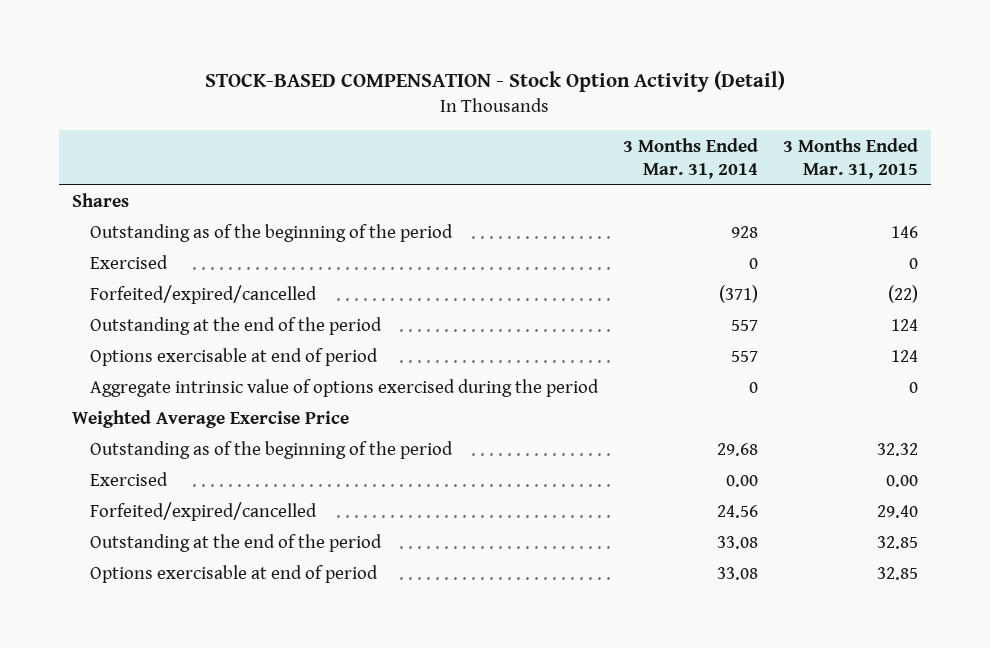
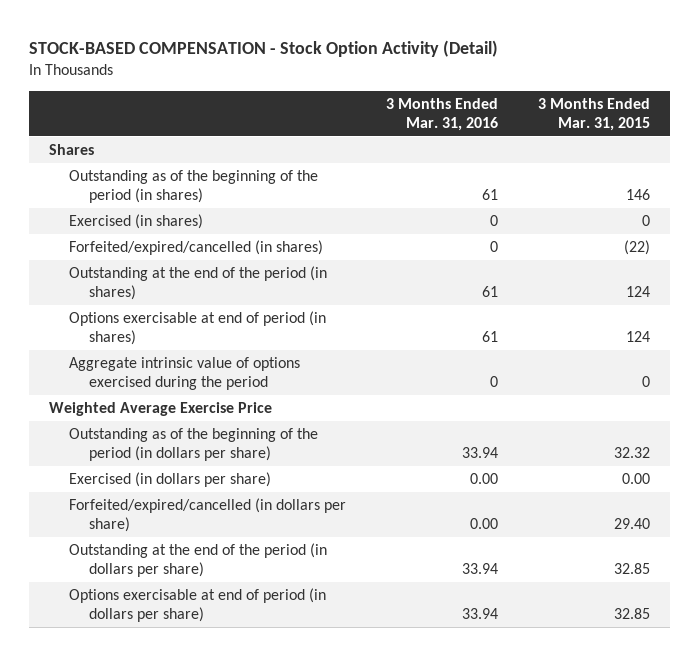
[623,137,759,179] 3 Months Ended Mar. 31, 2014 -> none
none -> [386,98,499,131] 3 Months Ended Mar. 31, 2016
[90,224,454,243] Outstanding as of the beginning of the period -> [68,170,318,203] Outstanding as of the beginning of the period (in shares)
[90,255,169,270] Exercised -> [68,214,203,230] Exercised (in shares)
[90,285,318,305] Forfeited/expired/cancelled -> [68,240,323,256] Forfeited/expired/cancelled (in shares)
[90,317,383,336] Outstanding at the end of the period -> [68,266,327,300] Outstanding at the end of the period (in shares)
[90,348,379,367] Options exercisable at end of period -> [68,311,326,345] Options exercisable at end of period (in shares)
[90,441,454,460] Outstanding as of the beginning of the period -> [68,428,318,461] Outstanding as of the beginning of the period (in dollars per share)
[90,472,169,487] Exercised -> [68,472,271,488] Exercised (in dollars per share)
[90,502,318,522] Forfeited/expired/cancelled -> [68,498,346,532] Forfeited/expired/cancelled (in dollars per share)
[90,534,383,553] Outstanding at the end of the period -> [68,543,327,577] Outstanding at the end of the period (in dollars per share)
[90,565,379,584] Options exercisable at end of period -> [68,588,326,622] Options exercisable at end of period (in dollars per share)

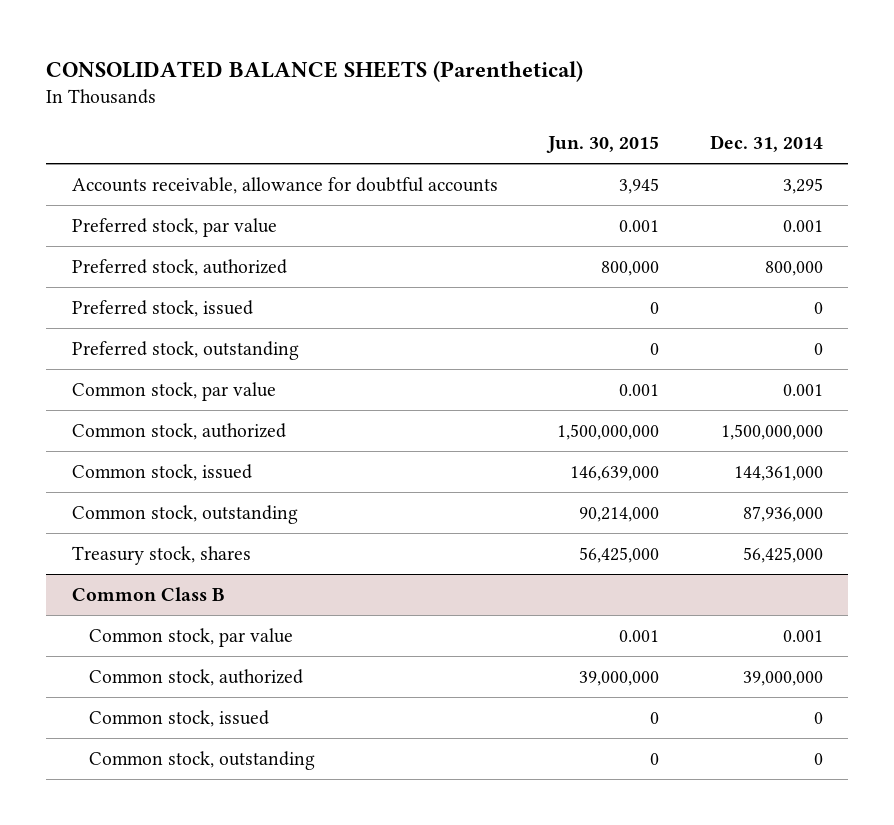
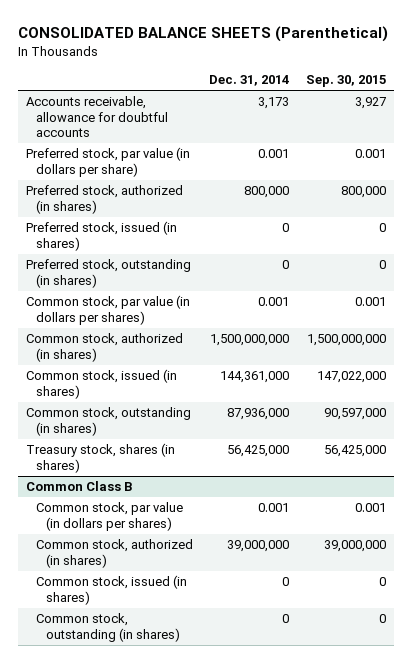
[546,136,660,154] Jun. 30, 2015 -> none
none -> [306,74,387,87] Sep. 30, 2015
[782,177,823,194] 3,295 -> [258,97,290,110] 3,173
[71,217,277,237] Preferred stock, par value -> [25,147,190,177] Preferred stock, par value (in dollars per share)
[71,258,287,276] Preferred stock, authorized -> [25,185,183,214] Preferred stock, authorized (in shares)
[71,299,253,317] Preferred stock, issued -> [25,221,177,251] Preferred stock, issued (in shares)
[71,340,299,360] Preferred stock, outstanding -> [25,259,191,288] Preferred stock, outstanding (in shares)
[71,381,276,401] Common stock, par value -> [25,295,190,325] Common stock, par value (in dollars per shares)
[71,422,286,440] Common stock, authorized -> [25,333,183,362] Common stock, authorized (in shares)
[71,463,252,481] Common stock, issued -> [25,369,177,399] Common stock, issued (in shares)
[71,504,298,524] Common stock, outstanding -> [25,407,191,436] Common stock, outstanding (in shares)
[71,545,251,565] Treasury stock, shares -> [25,443,175,473] Treasury stock, shares (in shares)
[88,627,293,647] Common stock, par value -> [35,502,183,531] Common stock, par value (in dollars per shares)
[88,668,303,686] Common stock, authorized -> [35,539,193,568] Common stock, authorized (in shares)
[88,709,269,727] Common stock, issued -> [35,575,187,605] Common stock, issued (in shares)
[88,750,315,770] Common stock, outstanding -> [35,613,180,642] Common stock, outstanding (in shares)

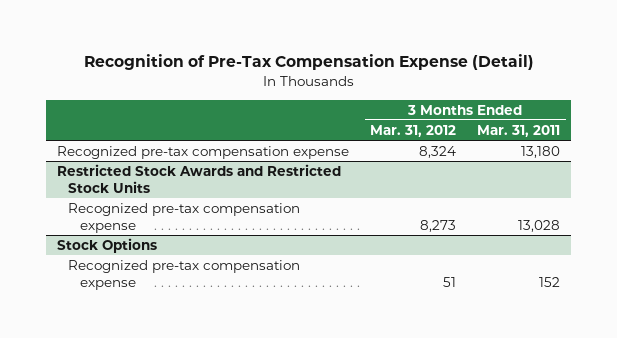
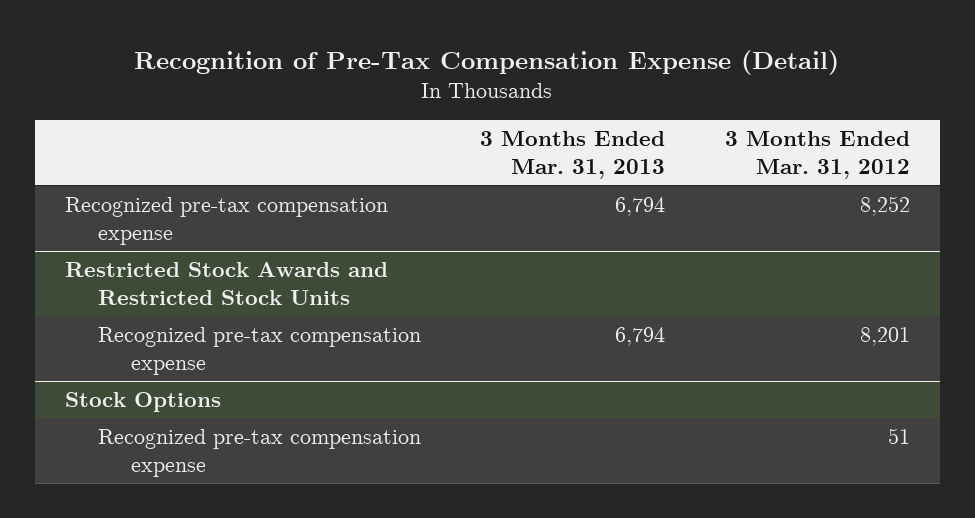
[477,124,561,137] Mar. 31, 2011 -> none
none -> [480,130,666,179] 3 Months Ended Mar. 31, 2013
[419,145,457,158] 8,324 -> [859,195,910,216] 8,252
[420,219,457,232] 8,273 -> [859,326,910,346] 8,201

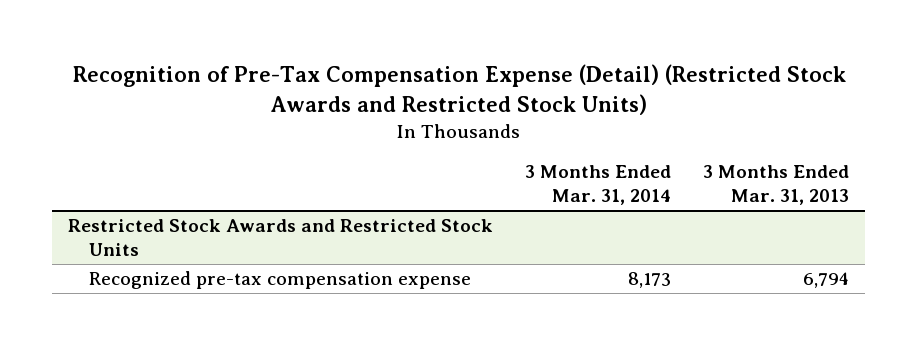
[134,49,840,75] Recognition of Pre-Tax Compensation Expense (Detail) -> [72,63,846,115] Recognition of Pre-Tax Compensation Expense (Detail) (Restricted Stock Awards and Restricted Stock Units)
[724,130,910,179] 3 Months Ended Mar. 31, 2012 -> none
none -> [525,164,672,206] 3 Months Ended Mar. 31, 2014
[65,196,389,245] Recognized pre-tax compensation expense -> none
[65,391,222,412] Stock Options -> none
[97,428,421,477] Recognized pre-tax compensation expense -> none

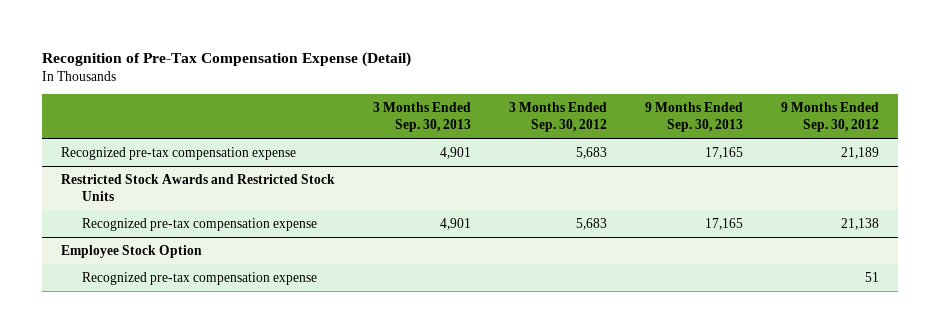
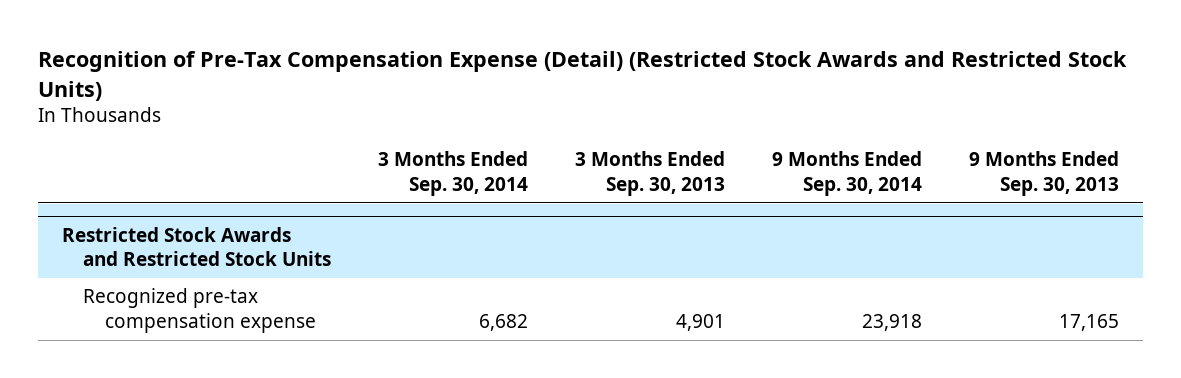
[42,51,412,67] Recognition of Pre-Tax Compensation Expense (Detail) -> [38,51,1128,101] Recognition of Pre-Tax Compensation Expense (Detail) (Restricted Stock Awards and Restricted Stock Units)
[509,102,608,132] 3 Months Ended Sep. 30, 2012 -> none
[780,102,879,132] 9 Months Ended Sep. 30, 2012 -> none
none -> [378,151,529,196] 3 Months Ended Sep. 30, 2014
none -> [772,151,923,196] 9 Months Ended Sep. 30, 2014
[61,146,297,160] Recognized pre-tax compensation expense -> none
[61,244,203,258] Employee Stock Option -> none
[81,271,317,285] Recognized pre-tax compensation expense -> none

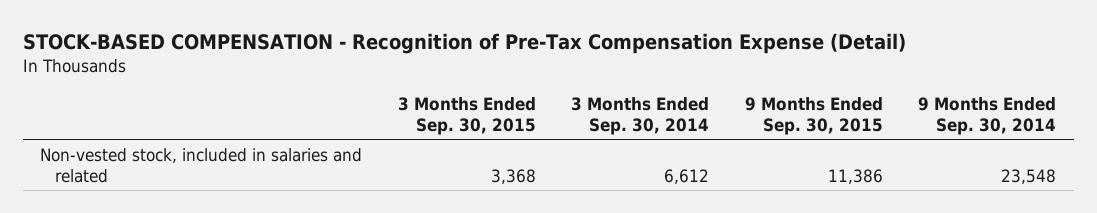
[38,51,1128,101] Recognition of Pre-Tax Compensation Expense (Detail) (Restricted Stock Awards and Restricted Stock Units) -> [22,33,906,55] STOCK-BASED COMPENSATION - Recognition of Pre-Tax Compensation Expense (Detail)
[575,151,726,196] 3 Months Ended Sep. 30, 2013 -> none
[969,151,1120,196] 9 Months Ended Sep. 30, 2013 -> none
none -> [397,97,536,135] 3 Months Ended Sep. 30, 2015
none -> [744,97,883,135] 9 Months Ended Sep. 30, 2015
[61,226,332,266] Restricted Stock Awards and Restricted Stock Units -> none
[83,288,316,333] Recognized pre-tax compensation expense -> none
none -> [40,147,363,183] Non-vested stock, included in salaries and related

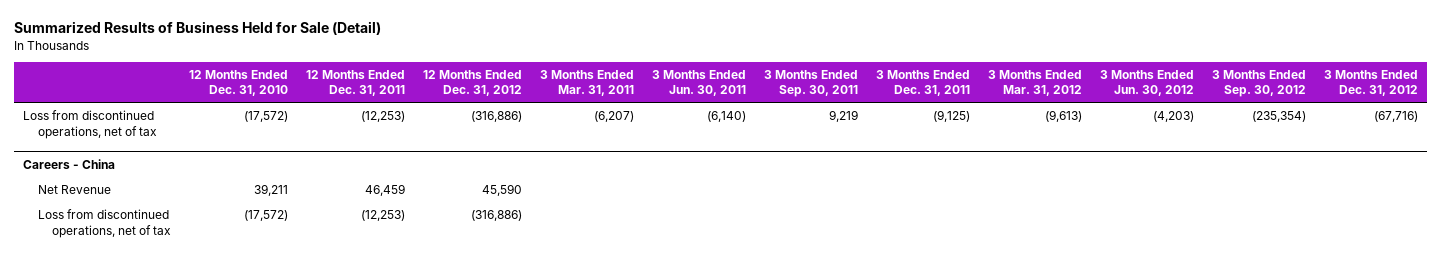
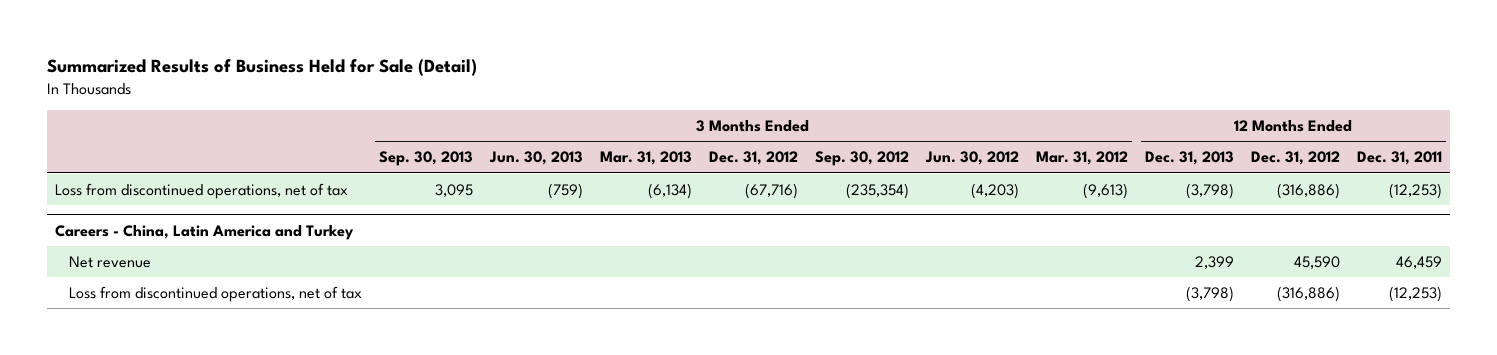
[189,69,289,97] 12 Months Ended Dec. 31, 2010 -> none
[540,69,635,97] 3 Months Ended Mar. 31, 2011 -> none
[652,69,747,97] 3 Months Ended Jun. 30, 2011 -> none
[764,69,859,98] 3 Months Ended Sep. 30, 2011 -> none
[876,69,971,97] 3 Months Ended Dec. 31, 2011 -> none
none -> [378,151,473,167] Sep. 30, 2013
none -> [488,151,583,166] Jun. 30, 2013
none -> [599,151,692,166] Mar. 31, 2013
none -> [1144,151,1234,166] Dec. 31, 2013
[23,158,116,169] Careers - China -> none
none -> [55,224,355,240] Careers - China, Latin America and Turkey
[37,184,111,194] Net Revenue -> [69,256,152,269] Net revenue

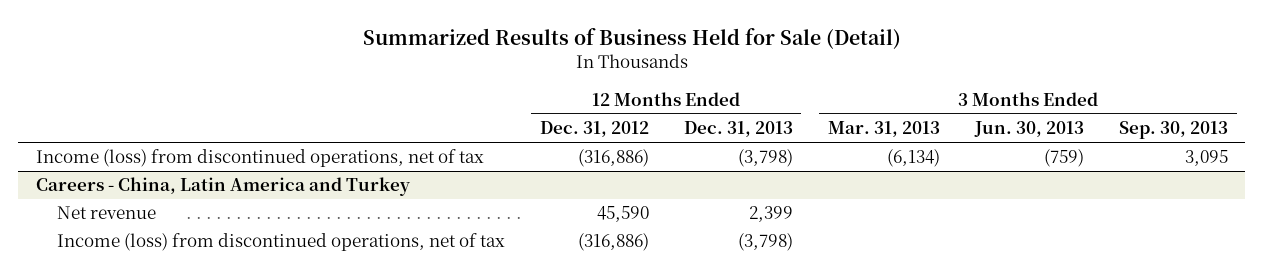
[708,151,798,166] Dec. 31, 2012 -> none
[814,151,909,167] Sep. 30, 2012 -> none
[924,151,1019,166] Jun. 30, 2012 -> none
[1035,151,1128,166] Mar. 31, 2012 -> none
[1356,151,1442,166] Dec. 31, 2011 -> none
[55,183,349,200] Loss from discontinued operations, net of tax -> [35,149,484,168] Income (loss) from discontinued operations, net of tax
[69,286,363,303] Loss from discontinued operations, net of tax -> [56,233,505,252] Income (loss) from discontinued operations, net of tax

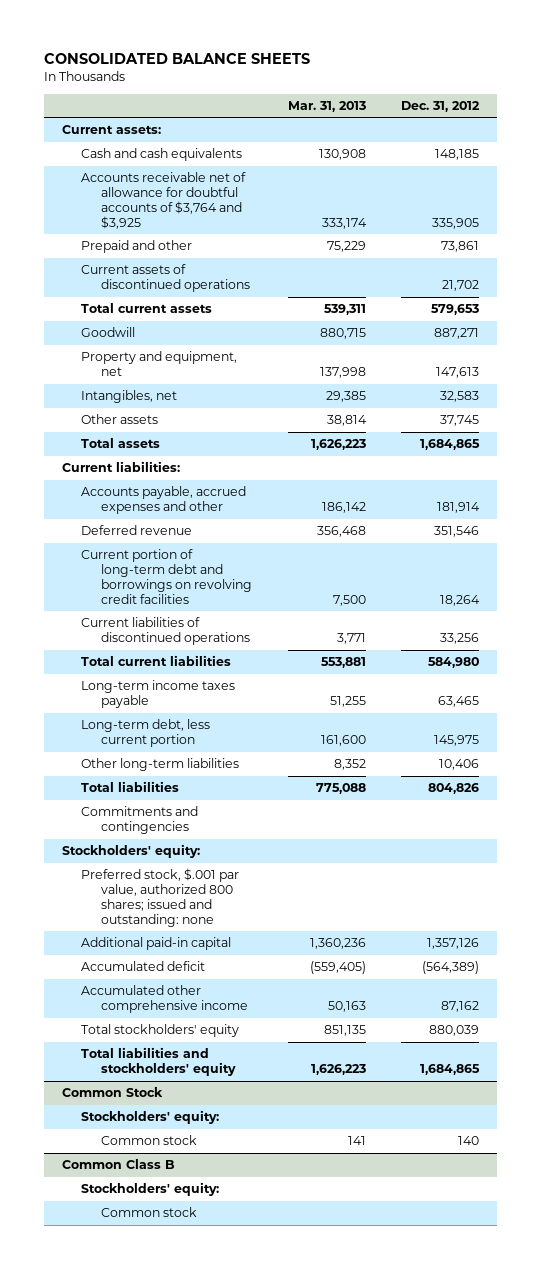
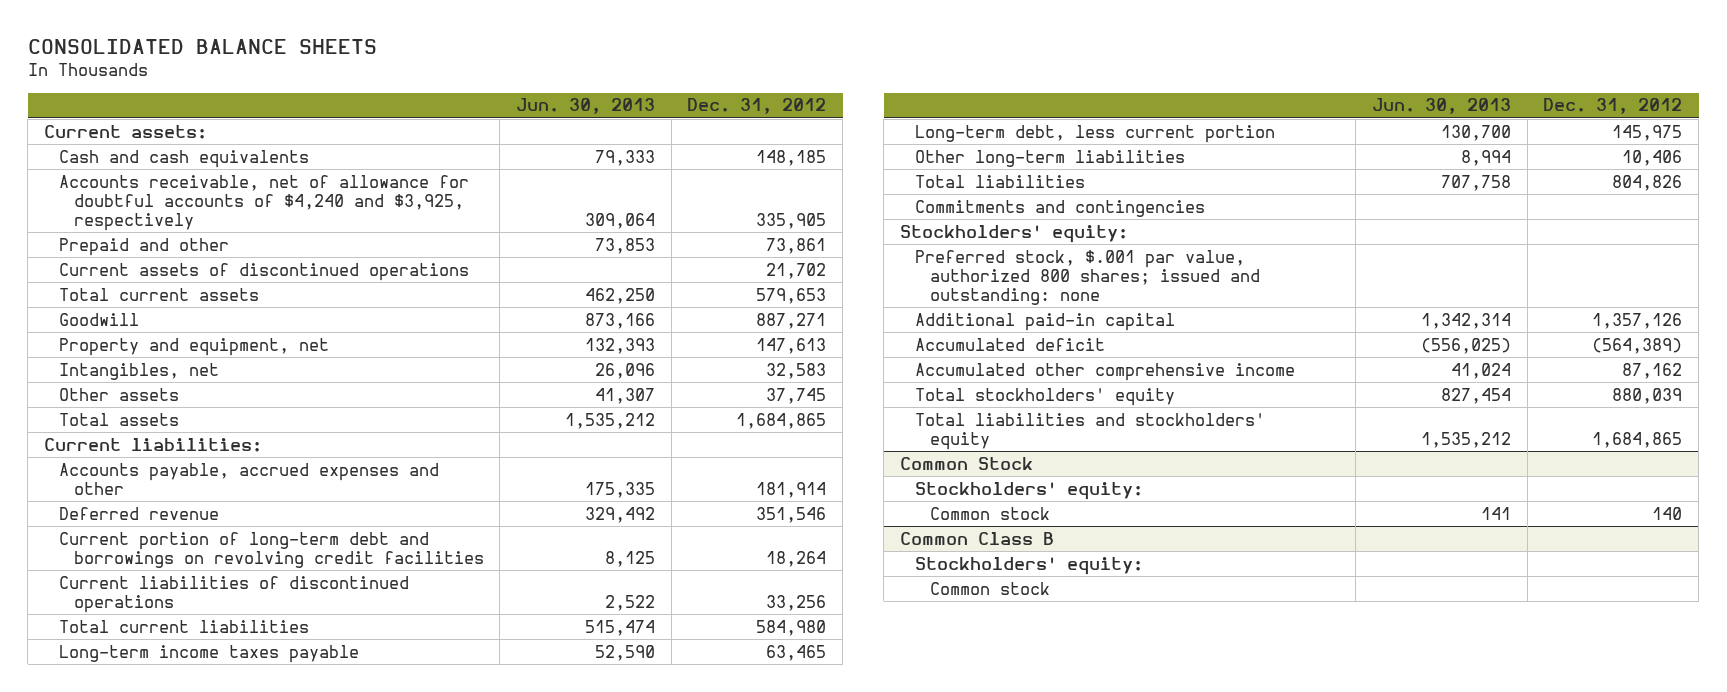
[287,100,366,112] Mar. 31, 2013 -> none
none -> [516,98,656,115] Jun. 30, 2013
[81,172,247,229] Accounts receivable net of allowance for doubtful accounts of $3,764 and $3,925 -> [58,174,469,232] Accounts receivable, net of allowance for doubtful accounts of $4,240 and $3,925, respectively

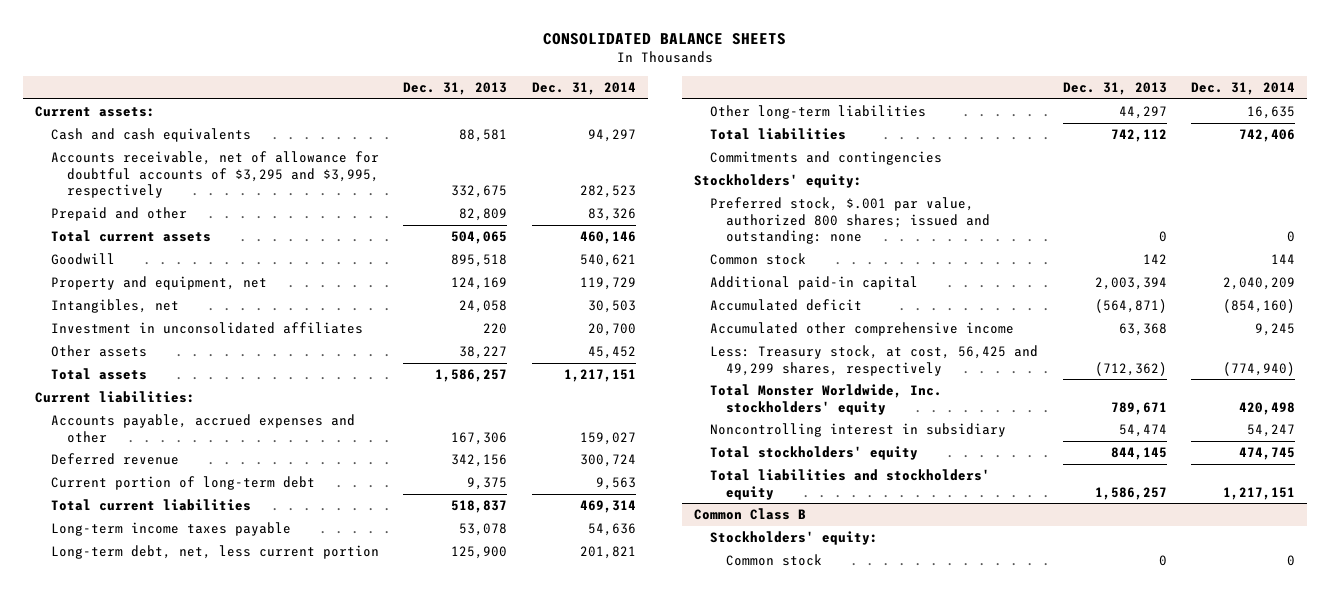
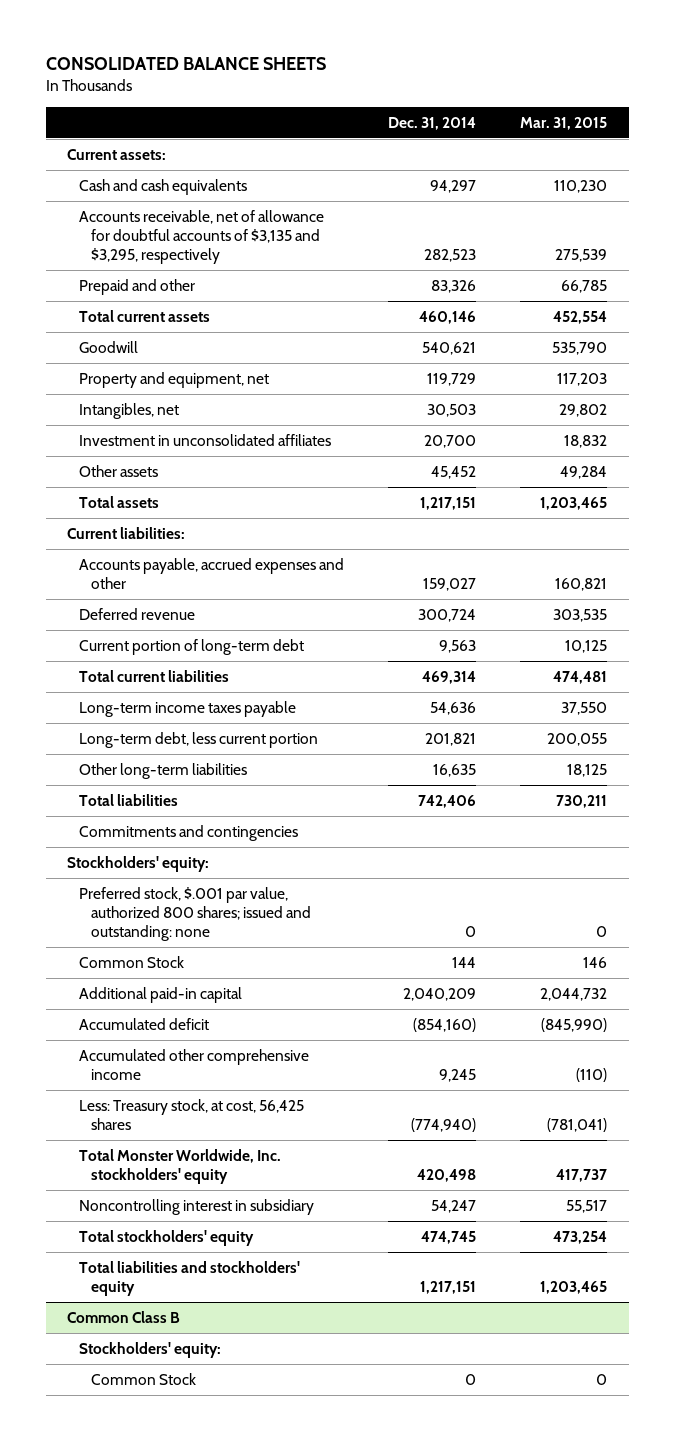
[403,82,508,96] Dec. 31, 2013 -> none
none -> [519,116,607,130] Mar. 31, 2015
[50,151,379,198] Accounts receivable, net of allowance for doubtful accounts of $3,295 and $3,995, respectively -> [79,209,325,265] Accounts receivable, net of allowance for doubtful accounts of $3,135 and $3,295, respectively
[50,545,379,560] Long-term debt, net, less current portion -> [79,731,319,748] Long-term debt, less current portion
[710,253,807,266] Common stock -> [79,955,185,968] Common Stock
[710,345,1039,376] Less: Treasury stock, at cost, 56,425 and 49,299 shares, respectively -> [79,1098,305,1130] Less: Treasury stock, at cost, 56,425 shares
[726,554,823,567] Common stock -> [91,1372,197,1385] Common Stock

